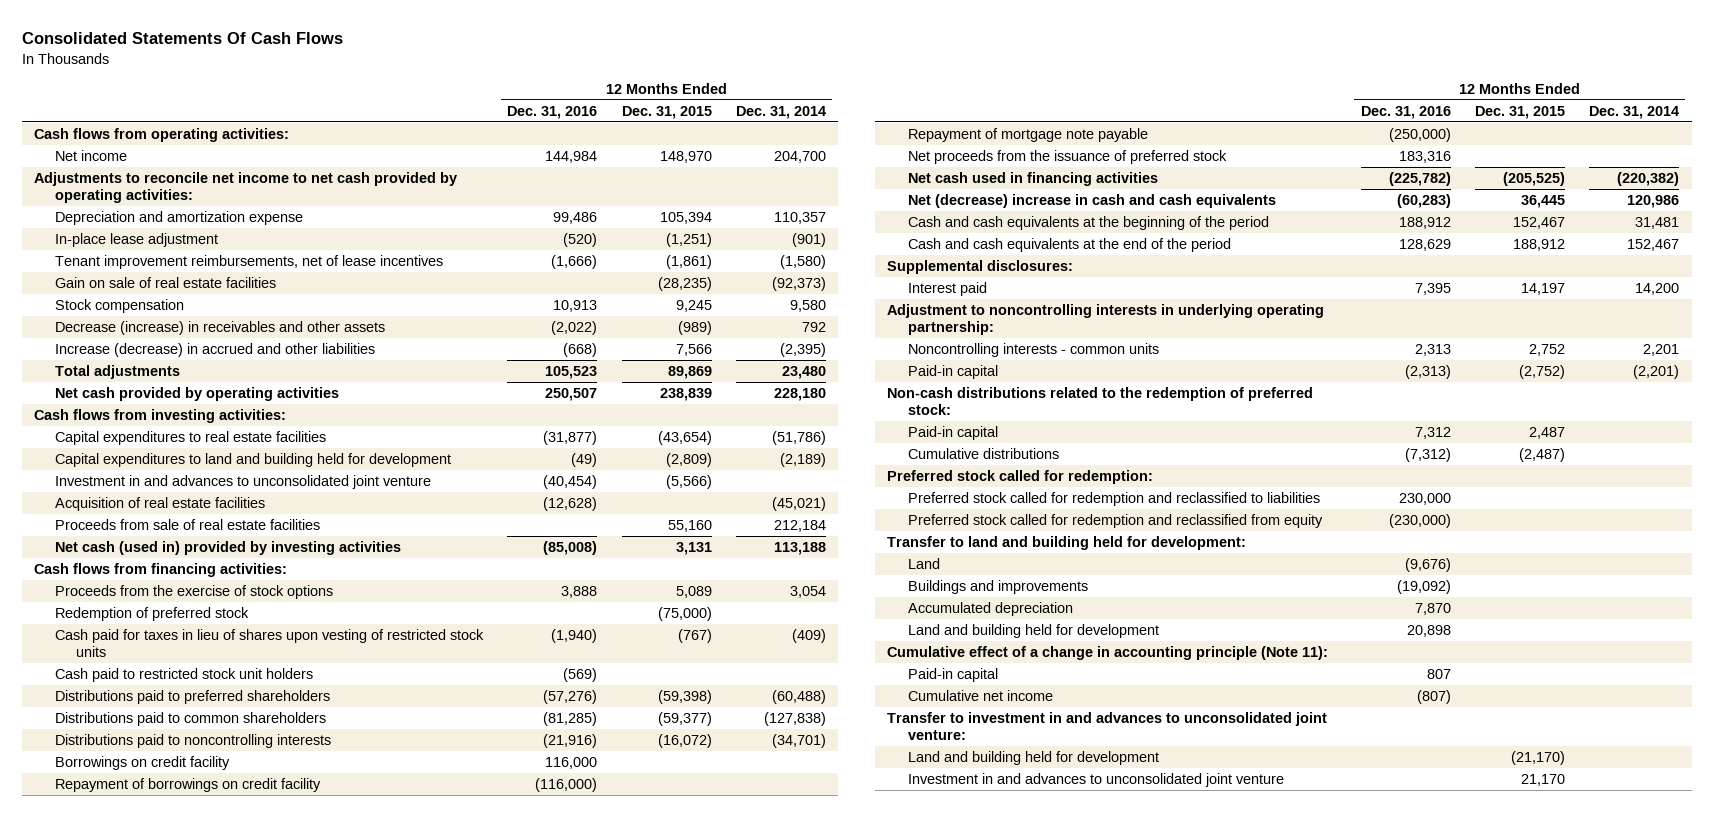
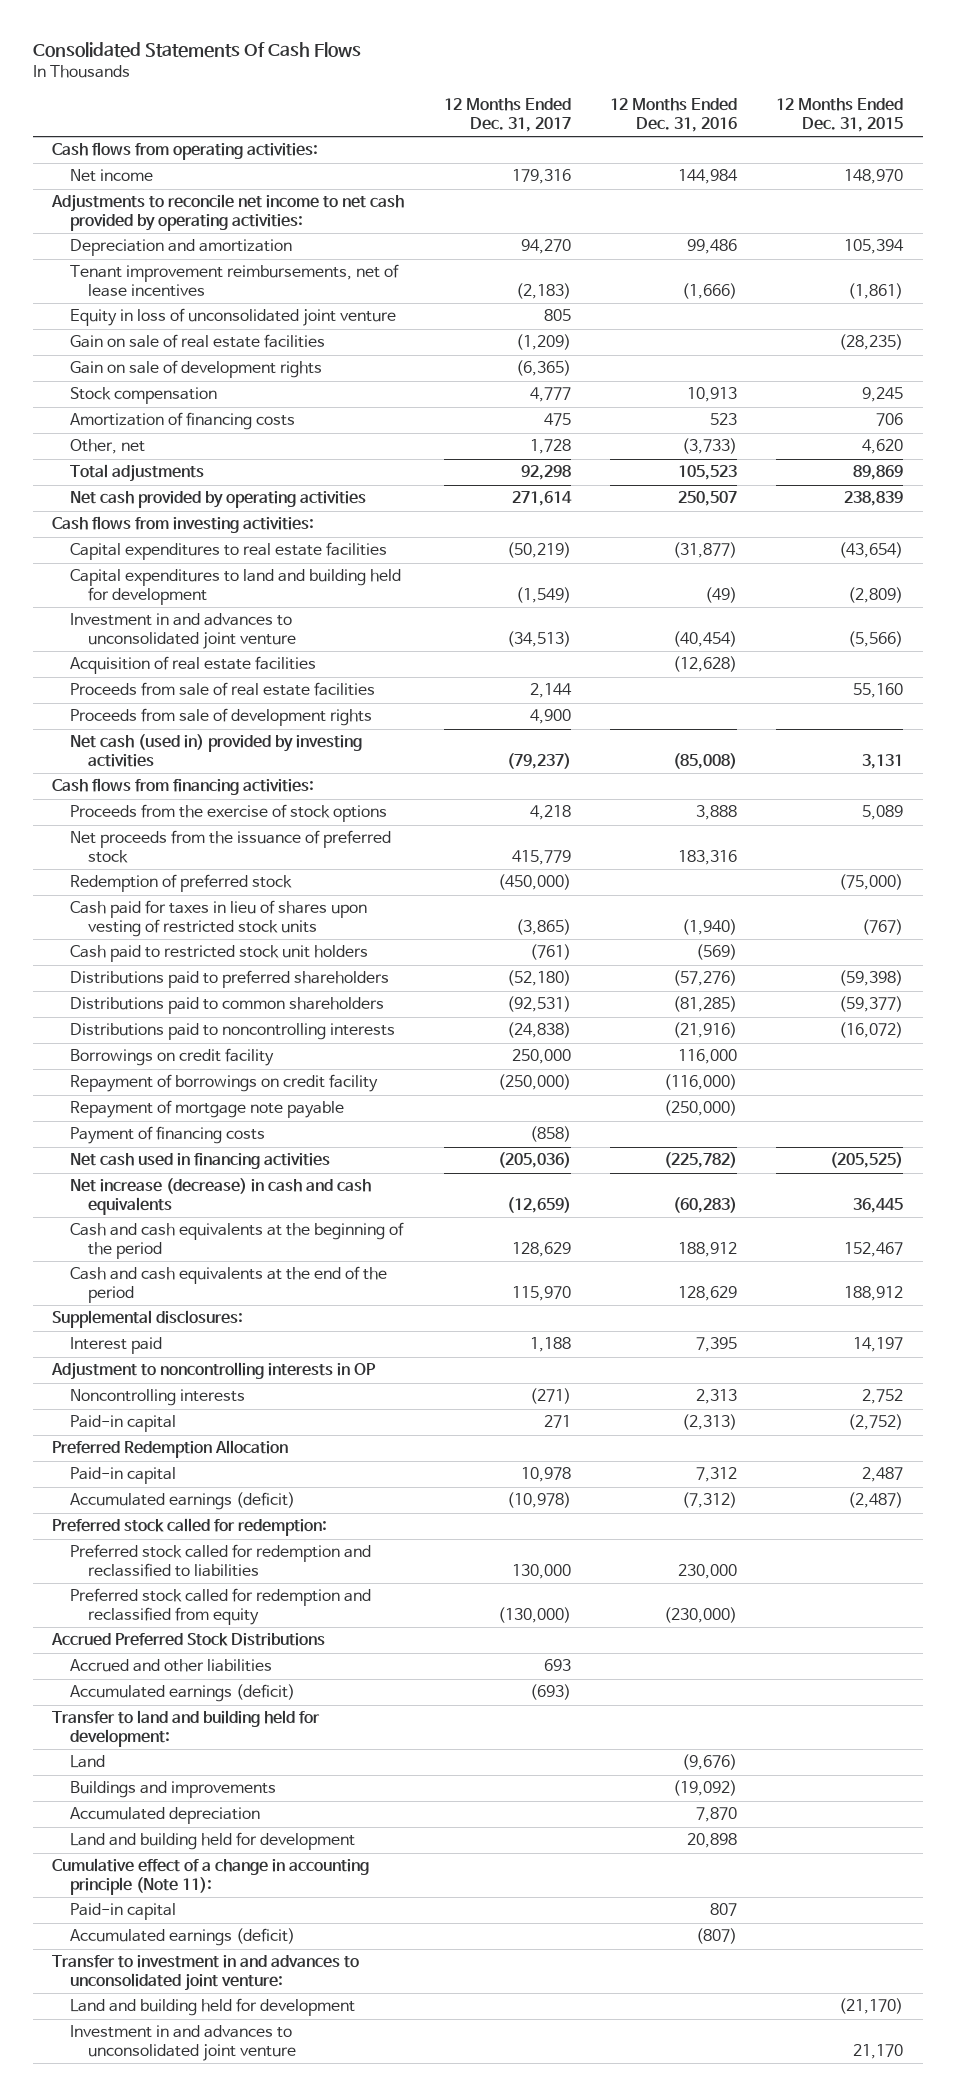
[736,105,827,119] Dec. 31, 2014 -> none
none -> [443,98,571,133] 12 Months Ended Dec. 31, 2017
[55,232,219,247] In-place lease adjustment -> none
[55,210,304,225] Depreciation and amortization expense -> [70,239,293,257] Depreciation and amortization
none -> [70,308,397,327] Equity in loss of unconsolidated joint venture
none -> [70,360,323,379] Gain on sale of development rights
[55,320,386,335] Decrease (increase) in receivables and other assets -> none
[55,342,376,357] Increase (decrease) in accrued and other liabilities -> none
none -> [70,412,296,431] Amortization of financing costs
none -> [70,439,146,455] Other, net
none -> [70,708,373,727] Proceeds from sale of development rights
[908,149,1228,164] Net proceeds from the issuance of preferred stock -> [70,830,392,863] Net proceeds from the issuance of preferred stock
none -> [70,1126,266,1145] Payment of financing costs
[908,193,1277,208] Net (decrease) increase in cash and cash equivalents -> [70,1178,372,1215] Net increase (decrease) in cash and cash equivalents
[886,303,1324,335] Adjustment to noncontrolling interests in underlying operating partnership: -> [51,1362,377,1381] Adjustment to noncontrolling interests in OP
[908,342,1160,357] Noncontrolling interests - common units -> [70,1389,246,1407] Noncontrolling interests
[886,386,1313,415] Non-cash distributions related to the redemption of preferred stock: -> none
none -> [52,1440,289,1459] Preferred Redemption Allocation
[908,447,1060,459] Cumulative distributions -> [70,1492,296,1511] Accumulated earnings (deficit)
none -> [51,1633,326,1647] Accrued Preferred Stock Distributions
none -> [70,1659,273,1673] Accrued and other liabilities
none -> [70,1684,296,1703] Accumulated earnings (deficit)
[908,689,1054,701] Cumulative net income -> [70,1928,296,1947] Accumulated earnings (deficit)

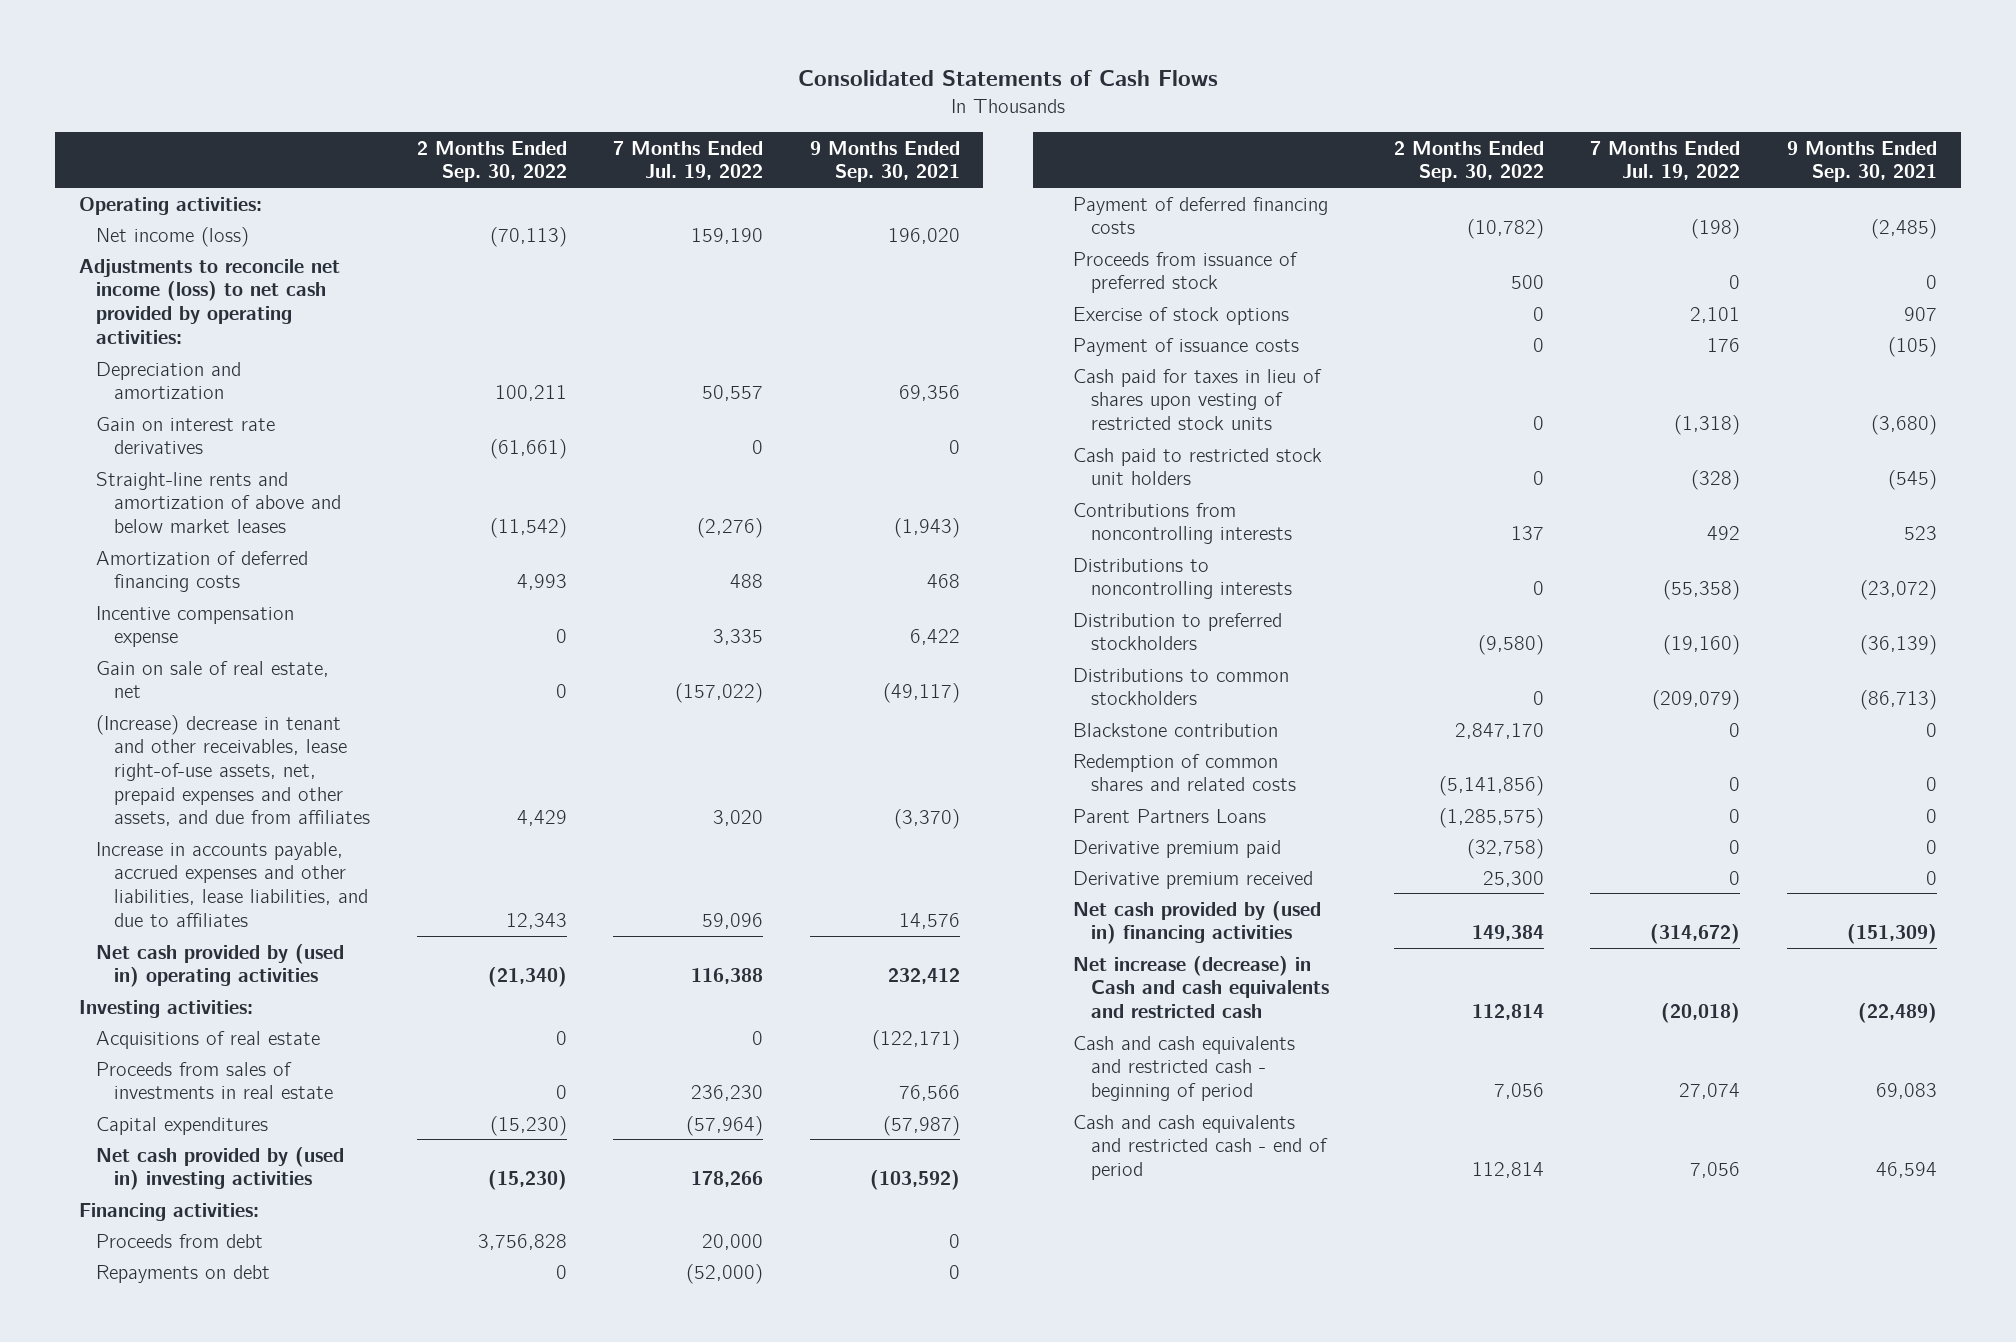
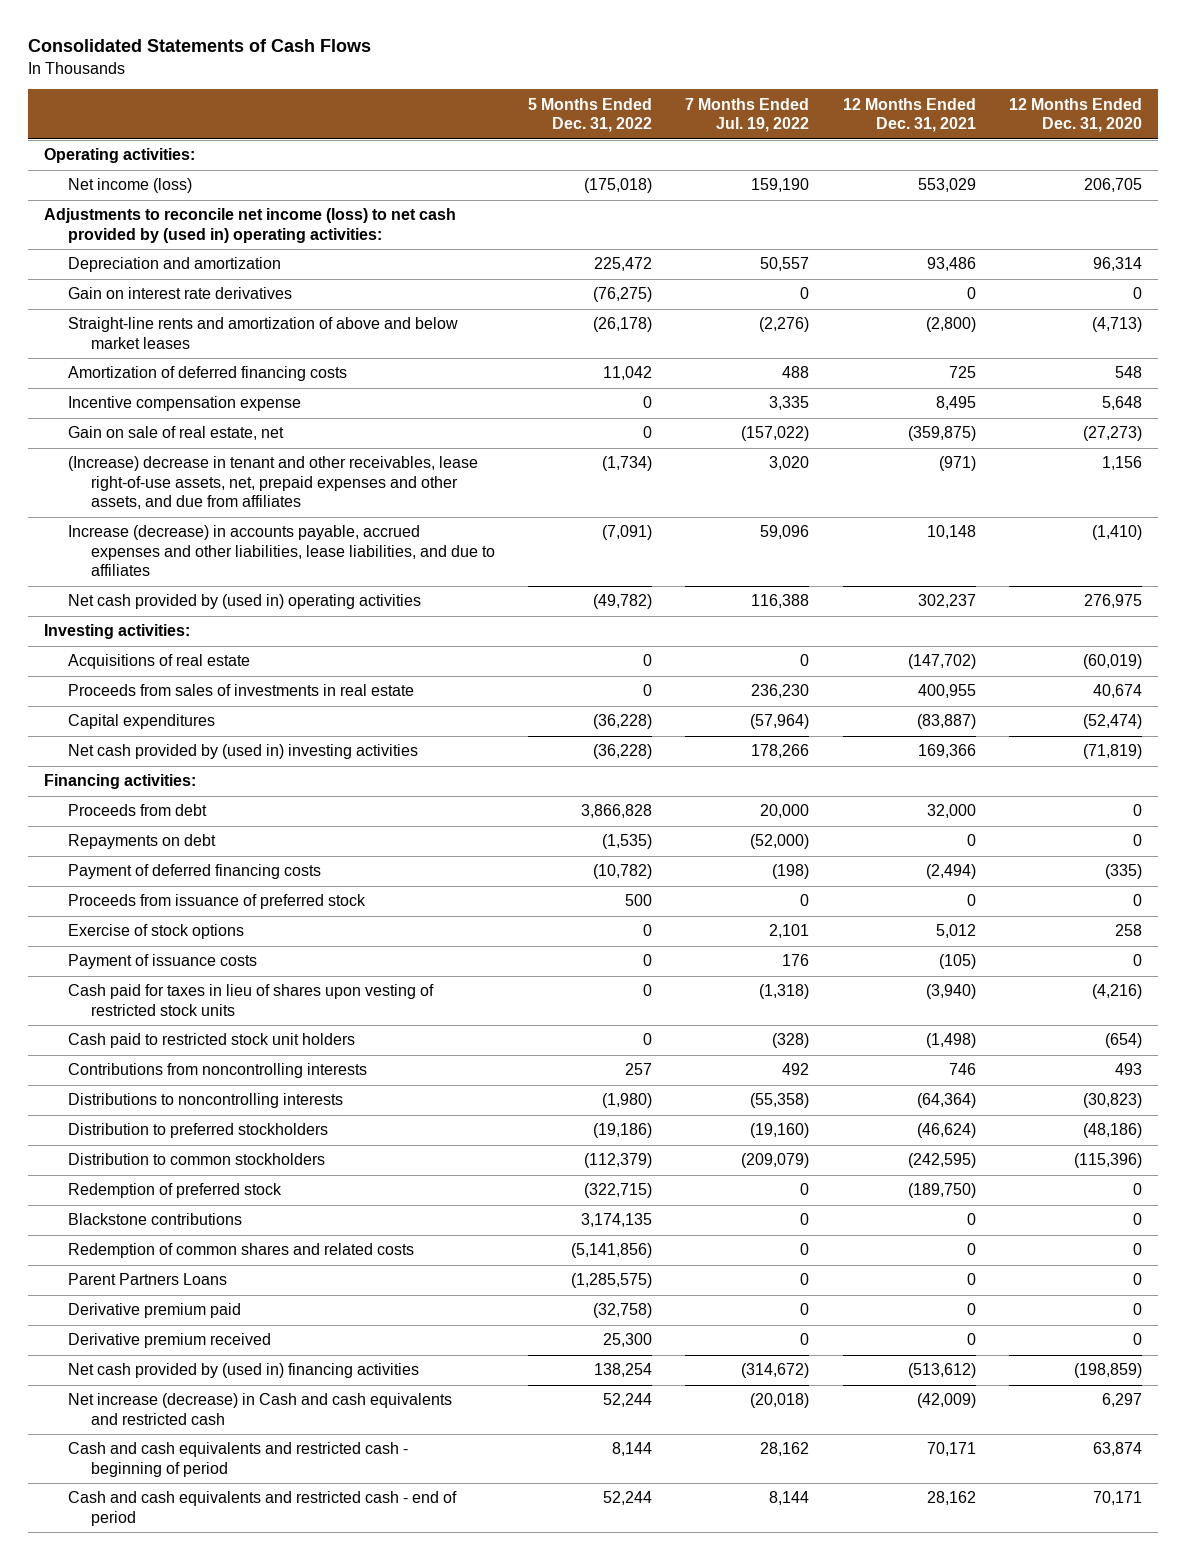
[416,140,567,183] 2 Months Ended Sep. 30, 2022 -> none
[810,140,961,183] 9 Months Ended Sep. 30, 2021 -> none
none -> [527,97,652,133] 5 Months Ended Dec. 31, 2022
none -> [842,97,976,133] 12 Months Ended Dec. 31, 2021
none -> [1008,97,1142,133] 12 Months Ended Dec. 31, 2020
[78,258,340,344] Adjustments to reconcile net income (loss) to net cash provided by operating activities: -> [44,208,457,243] Adjustments to reconcile net income (loss) to net cash provided by (used in) operating activities:
[96,841,368,927] Increase in accounts payable, accrued expenses and other liabilities, lease liabilities, and due to affiliates -> [67,525,495,577] Increase (decrease) in accounts payable, accrued expenses and other liabilities, lease liabilities, and due to affiliates
[1073,667,1290,706] Distributions to common stockholders -> [67,1153,325,1166] Distribution to common stockholders
none -> [67,1183,282,1199] Redemption of preferred stock
[1073,722,1279,737] Blackstone contribution -> [67,1213,242,1226] Blackstone contributions
[1679,1082,1741,1099] 27,074 -> [760,1442,810,1457] 28,162
[1690,1161,1741,1178] 7,056 -> [769,1491,810,1506] 8,144

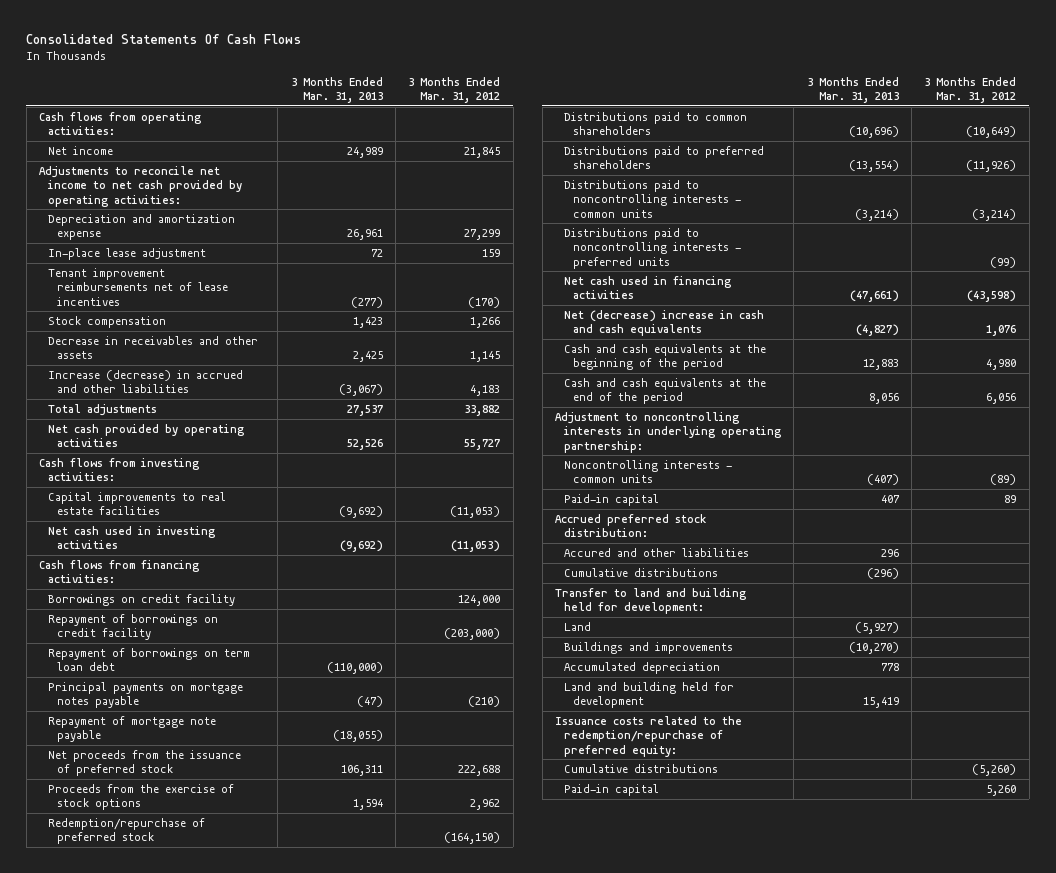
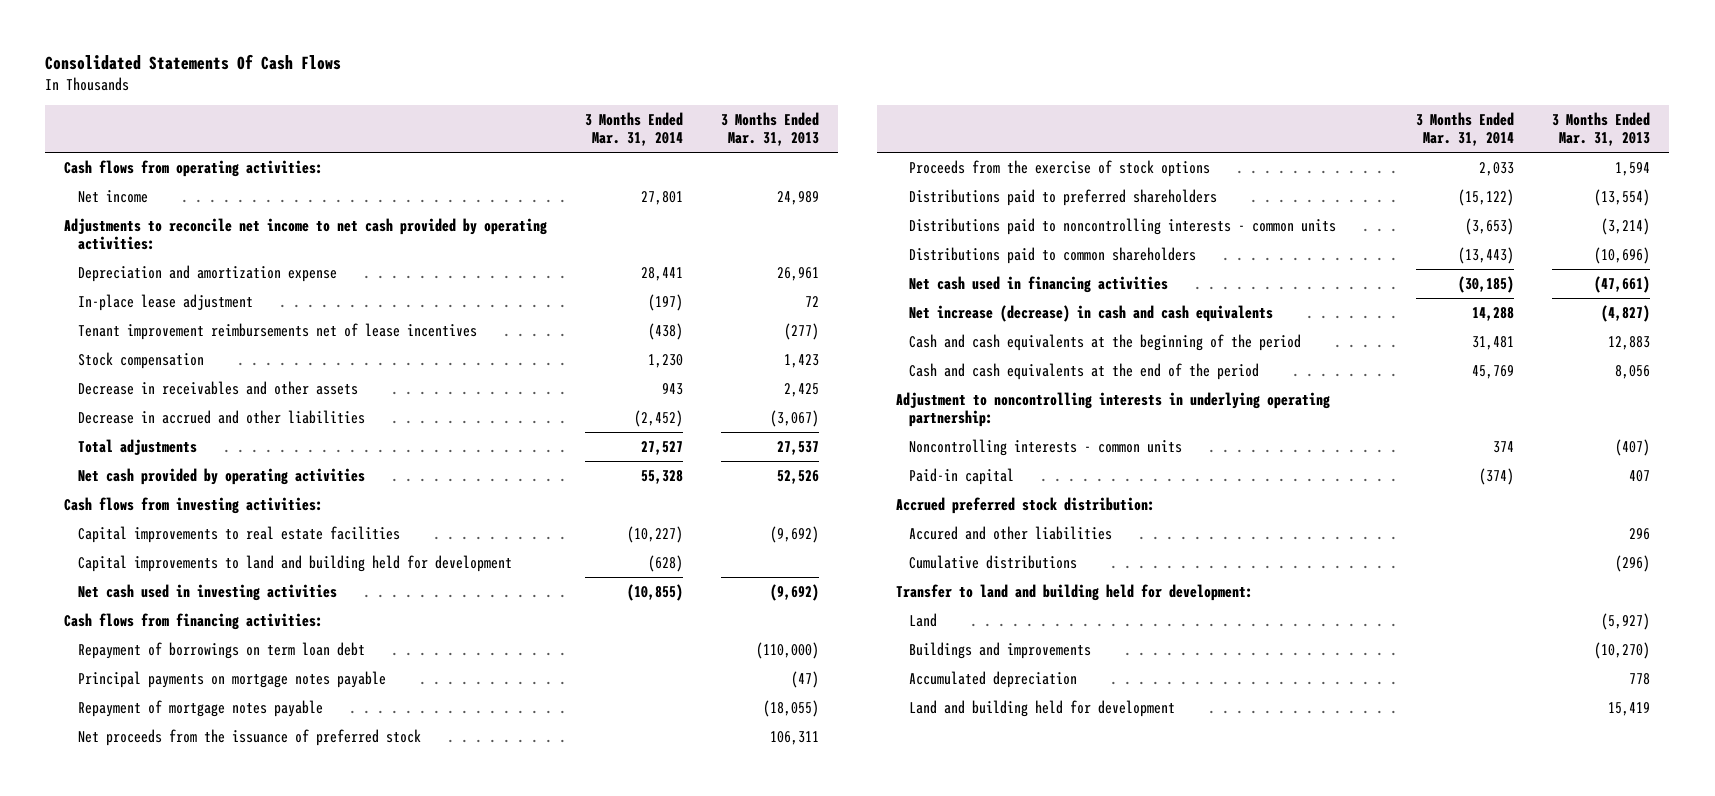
[408,76,501,104] 3 Months Ended Mar. 31, 2012 -> none
none -> [585,111,684,147] 3 Months Ended Mar. 31, 2014
[47,369,243,394] Increase (decrease) in accrued and other liabilities -> [77,409,365,424] Decrease in accrued and other liabilities
none -> [77,554,512,572] Capital improvements to land and building held for development
[47,593,235,606] Borrowings on credit facility -> none
[47,613,218,641] Repayment of borrowings on credit facility -> none
[47,715,216,743] Repayment of mortgage note payable -> [77,699,323,717] Repayment of mortgage notes payable
[47,817,205,845] Redemption/repurchase of preferred stock -> none
[564,227,741,269] Distributions paid to noncontrolling interests - preferred units -> none
[564,111,748,136] Distributions paid to common shareholders -> [909,246,1197,264] Distributions paid to common shareholders
[564,309,765,337] Net (decrease) increase in cash and cash equivalents -> [909,304,1274,322] Net increase (decrease) in cash and cash equivalents
[555,715,743,757] Issuance costs related to the redemption/repurchase of preferred equity: -> none
[564,763,719,773] Cumulative distributions -> none
[564,783,660,796] Paid-in capital -> none

